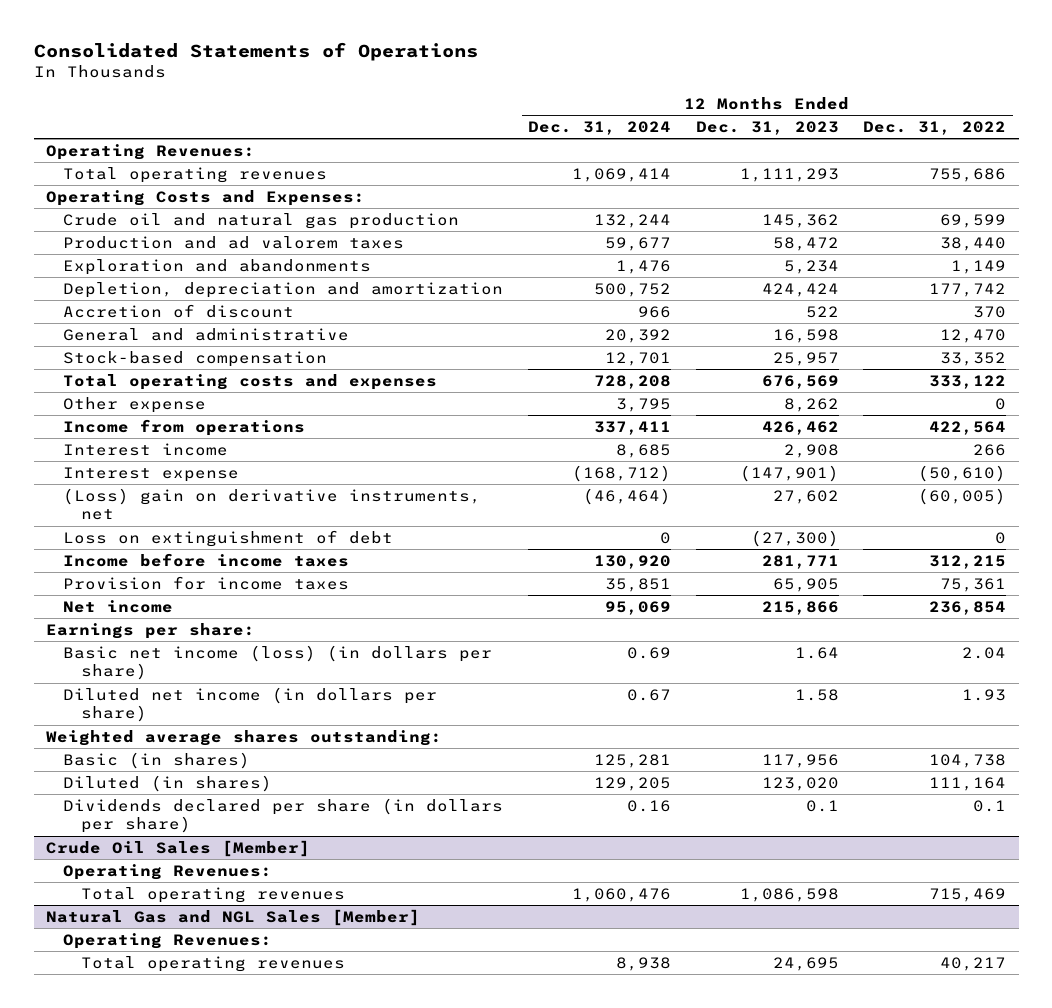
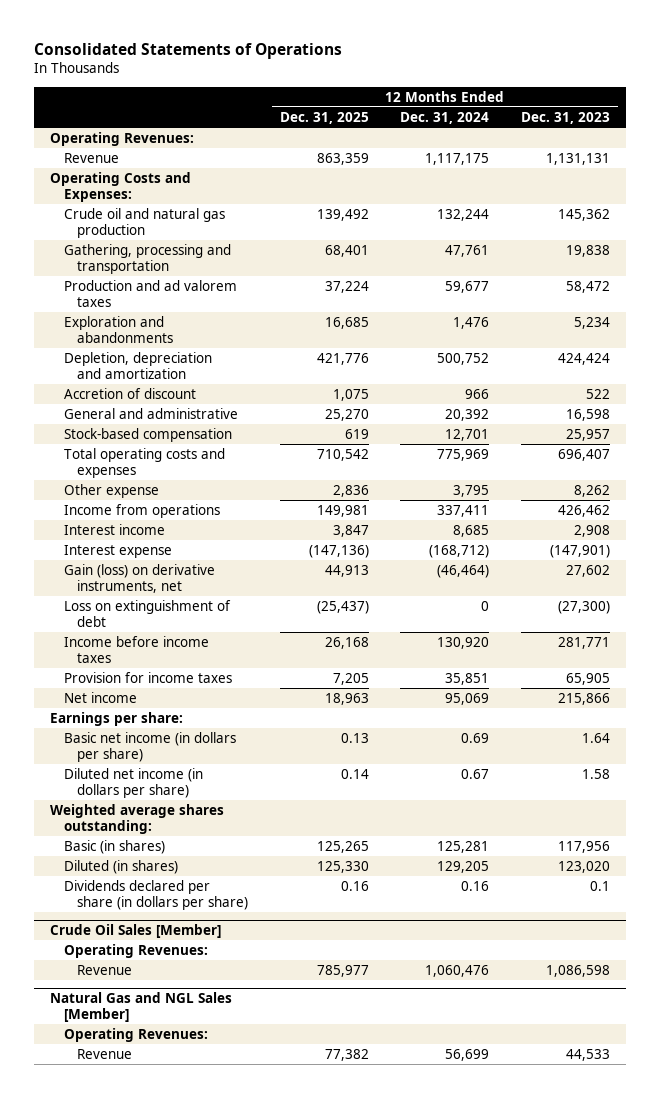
[863,121,1007,136] Dec. 31, 2022 -> none
none -> [279,111,369,124] Dec. 31, 2025
[63,166,328,183] Total operating revenues -> none
none -> [63,152,119,163] Revenue
none -> [63,243,231,275] Gathering, processing and transportation
[594,374,672,389] 728,208 -> [437,448,490,461] 775,969
[761,374,839,389] 676,569 -> [558,448,611,461] 696,407
[63,487,482,521] (Loss) gain on derivative instruments, net -> [63,563,215,594] Gain (loss) on derivative instruments, net
[63,644,493,681] Basic net income (loss) (in dollars per share) -> [63,731,236,763] Basic net income (in dollars per share)
[80,886,345,903] Total operating revenues -> [77,964,133,975] Revenue
[80,955,345,972] Total operating revenues -> none
none -> [77,1048,133,1059] Revenue

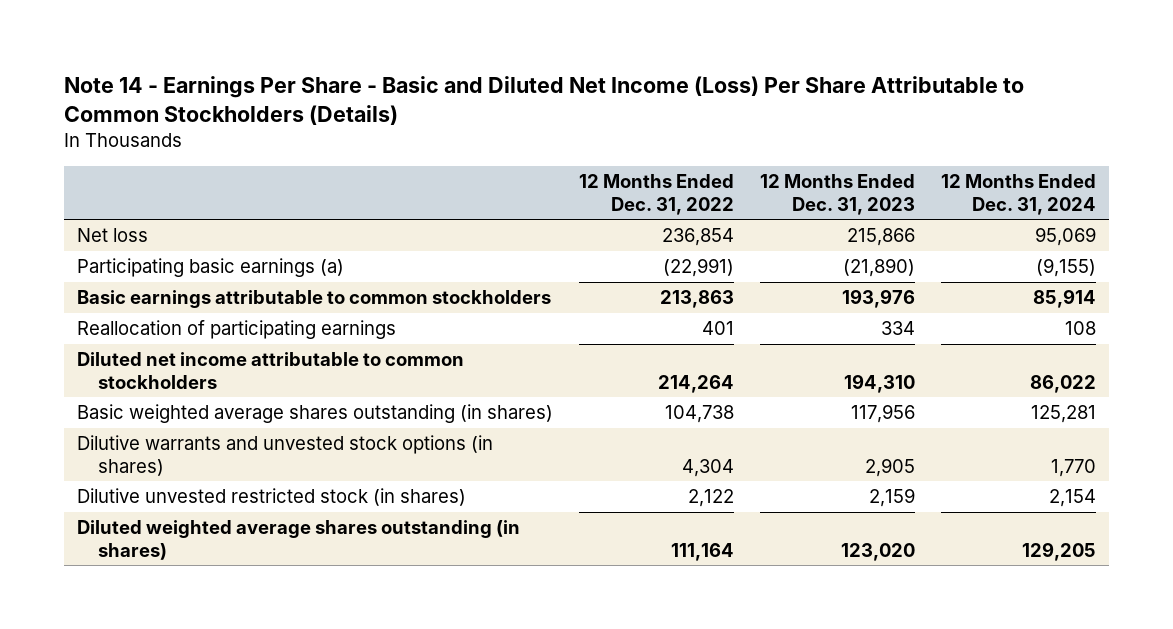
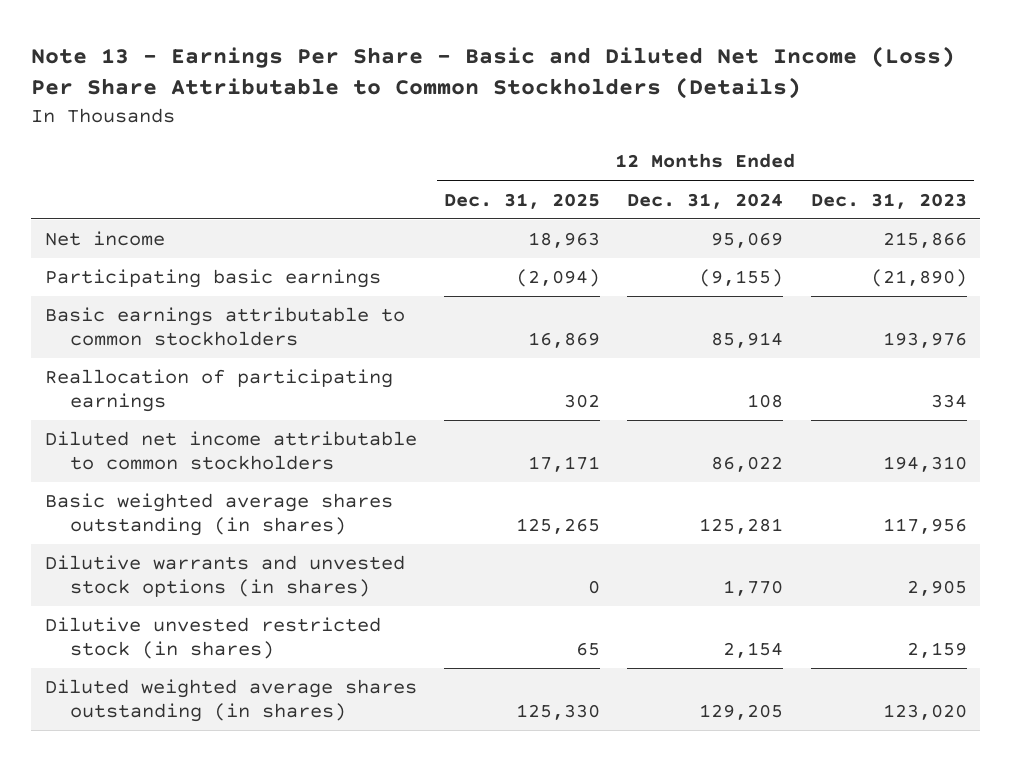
[64,76,1025,126] Note 14 - Earnings Per Share - Basic and Diluted Net Income (Loss) Per Share Attributable to Common Stockholders (Details) -> [30,45,955,100] Note 13 - Earnings Per Share - Basic and Diluted Net Income (Loss) Per Share Attributable to Common Stockholders (Details)
[579,174,735,215] 12 Months Ended Dec. 31, 2022 -> none
none -> [443,192,600,209] Dec. 31, 2025
[77,228,149,243] Net loss -> [44,231,165,247] Net income
[77,258,345,278] Participating basic earnings (a) -> [44,269,381,289] Participating basic earnings

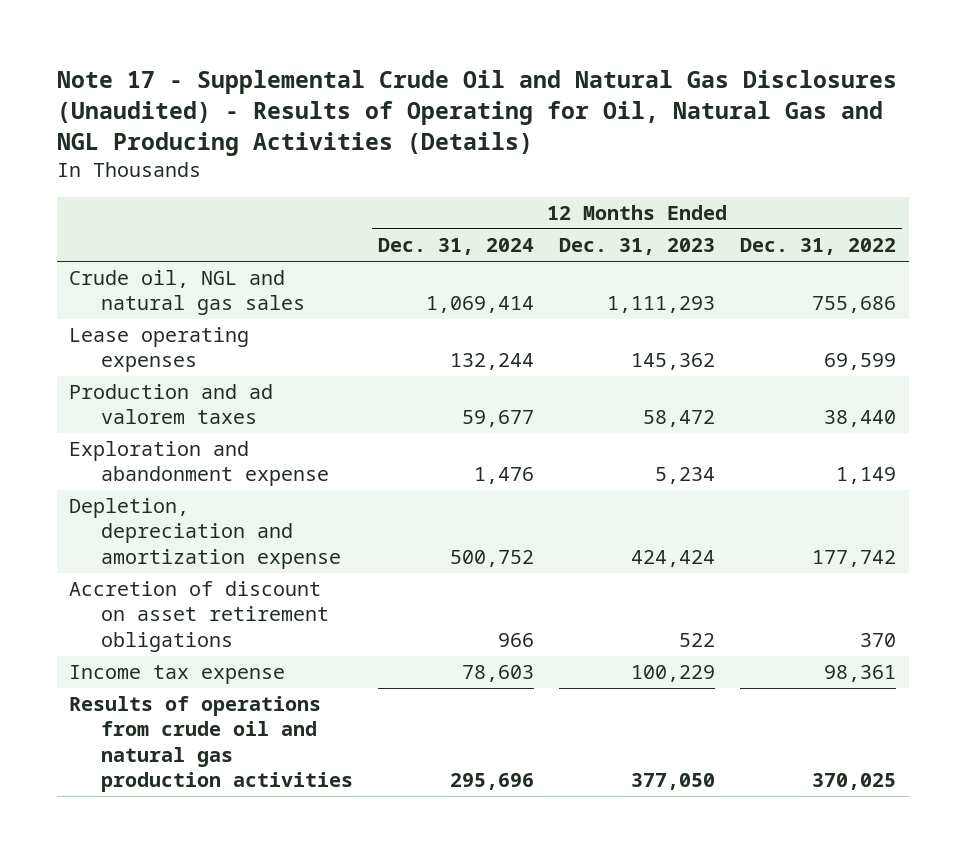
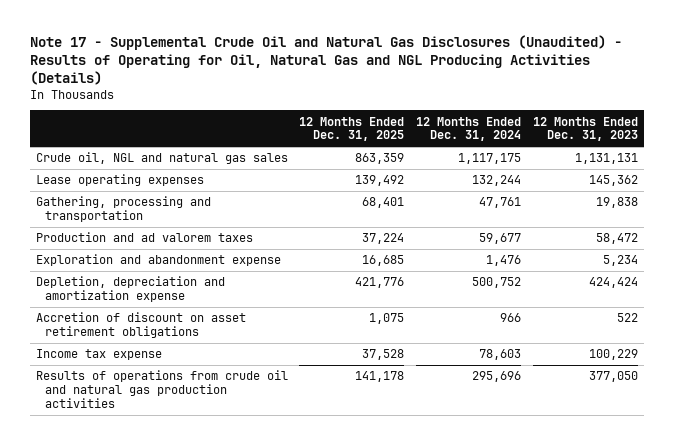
[740,238,897,256] Dec. 31, 2022 -> none
none -> [299,116,405,142] 12 Months Ended Dec. 31, 2025
[426,296,535,314] 1,069,414 -> [458,153,522,165] 1,117,175
[607,296,716,314] 1,111,293 -> [575,153,639,165] 1,131,131
none -> [35,196,211,223] Gathering, processing and transportation

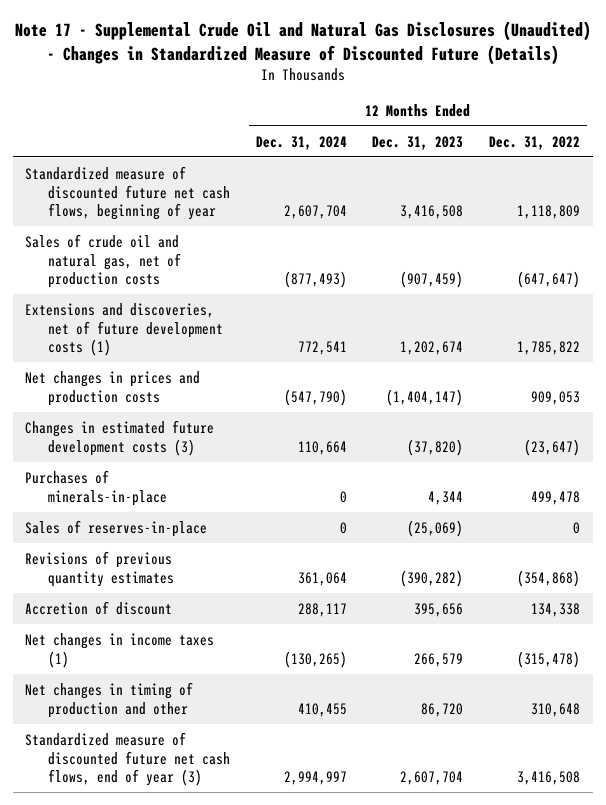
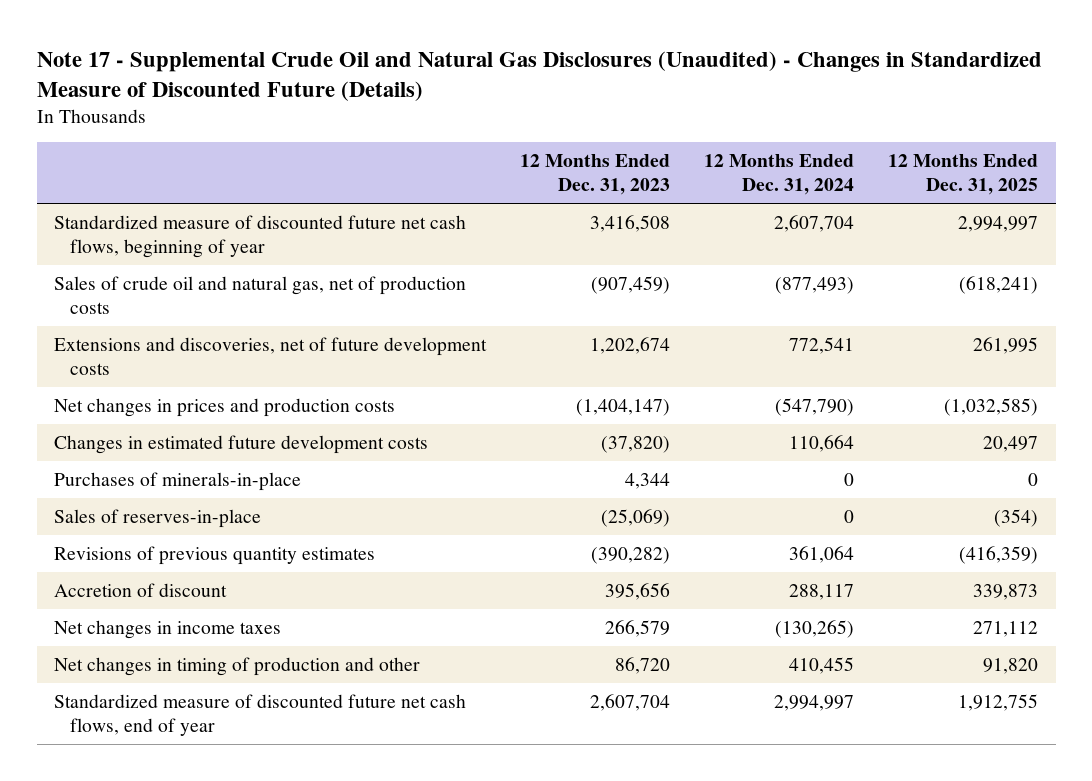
[489,135,581,150] Dec. 31, 2022 -> none
none -> [888,154,1039,196] 12 Months Ended Dec. 31, 2025
[25,302,223,357] Extensions and discoveries, net of future development costs (1) -> [53,336,487,376] Extensions and discoveries, net of future development costs
[25,419,215,456] Changes in estimated future development costs (3) -> [53,434,428,454] Changes in estimated future development costs
[25,632,215,668] Net changes in income taxes (1) -> [53,619,281,639] Net changes in income taxes
[25,731,230,787] Standardized measure of discounted future net cash flows, end of year (3) -> [53,693,466,737] Standardized measure of discounted future net cash flows, end of year

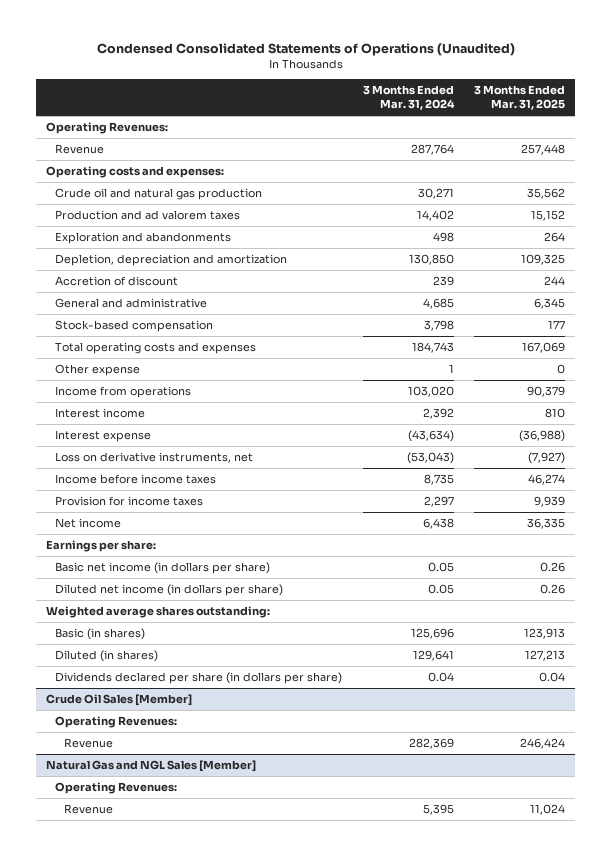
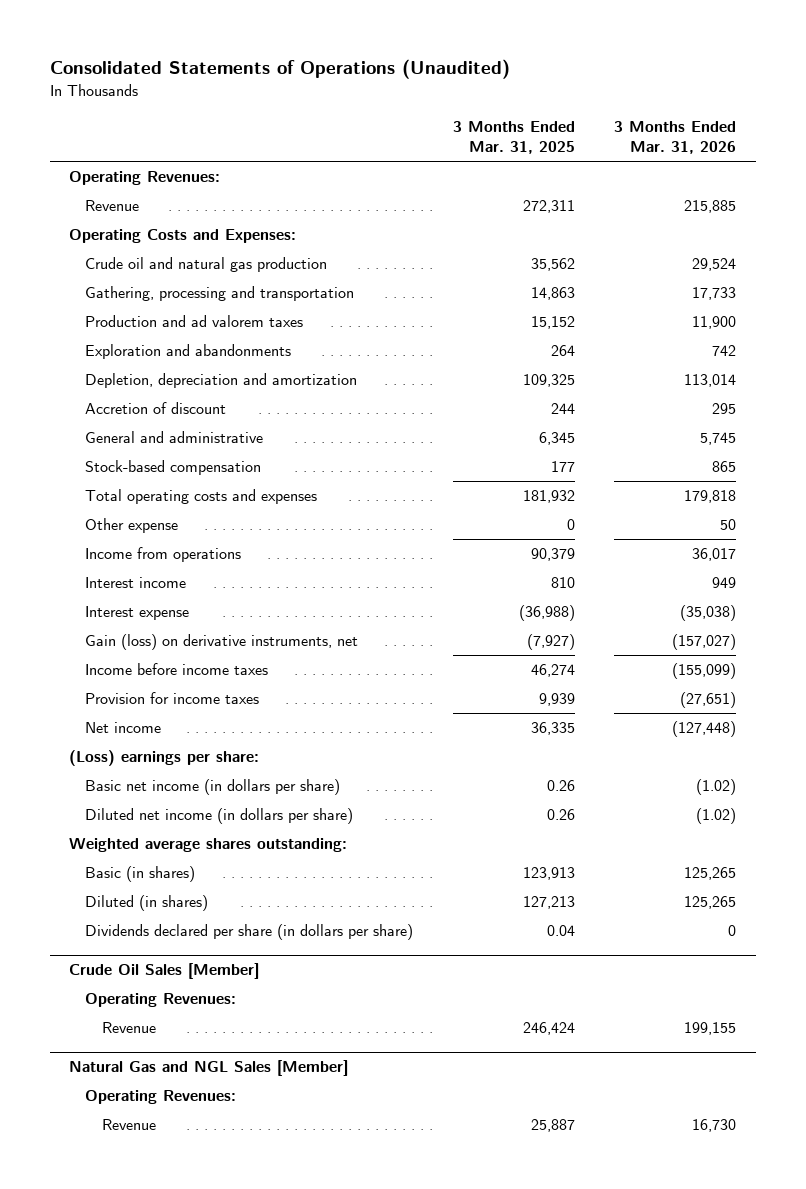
[96,43,515,57] Condensed Consolidated Statements of Operations (Unaudited) -> [49,59,510,80] Consolidated Statements of Operations (Unaudited)
[362,85,455,111] 3 Months Ended Mar. 31, 2024 -> none
none -> [614,120,737,155] 3 Months Ended Mar. 31, 2026
[520,144,565,156] 257,448 -> [522,200,575,214] 272,311
[46,166,225,179] Operating costs and expenses: -> [69,229,297,244] Operating Costs and Expenses:
none -> [85,286,355,302] Gathering, processing and transportation
[521,342,565,354] 167,069 -> [522,490,575,504] 181,932
[55,452,254,464] Loss on derivative instruments, net -> [85,634,359,651] Gain (loss) on derivative instruments, net
[46,540,157,553] Earnings per share: -> [69,750,260,767] (Loss) earnings per share:
[529,804,565,816] 11,024 -> [530,1119,575,1133] 25,887

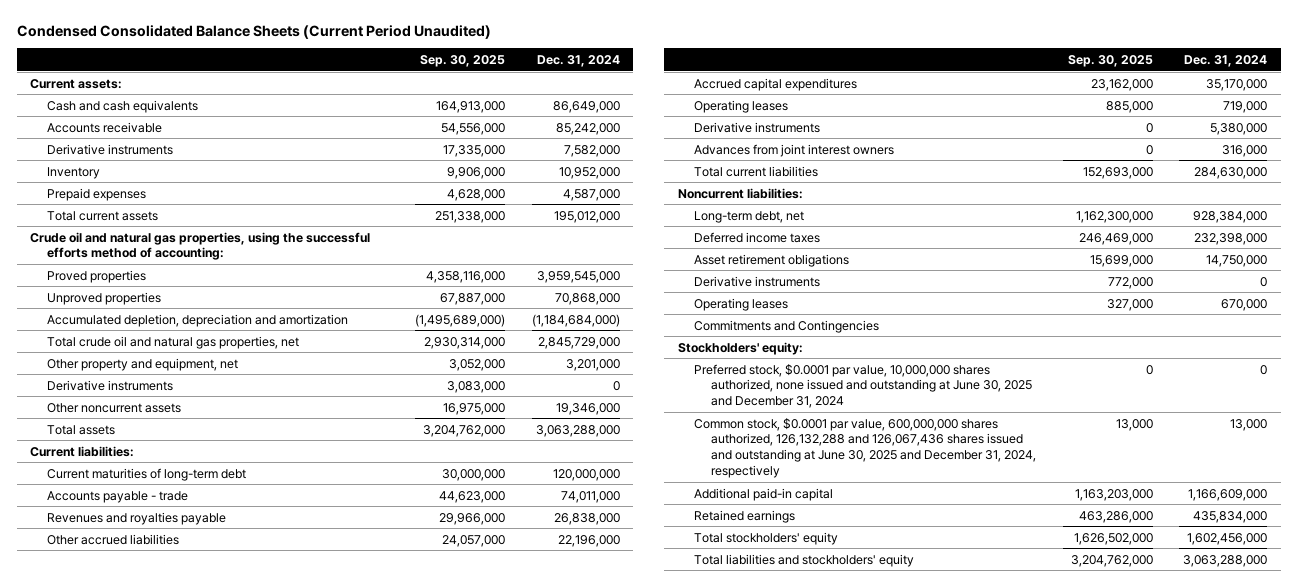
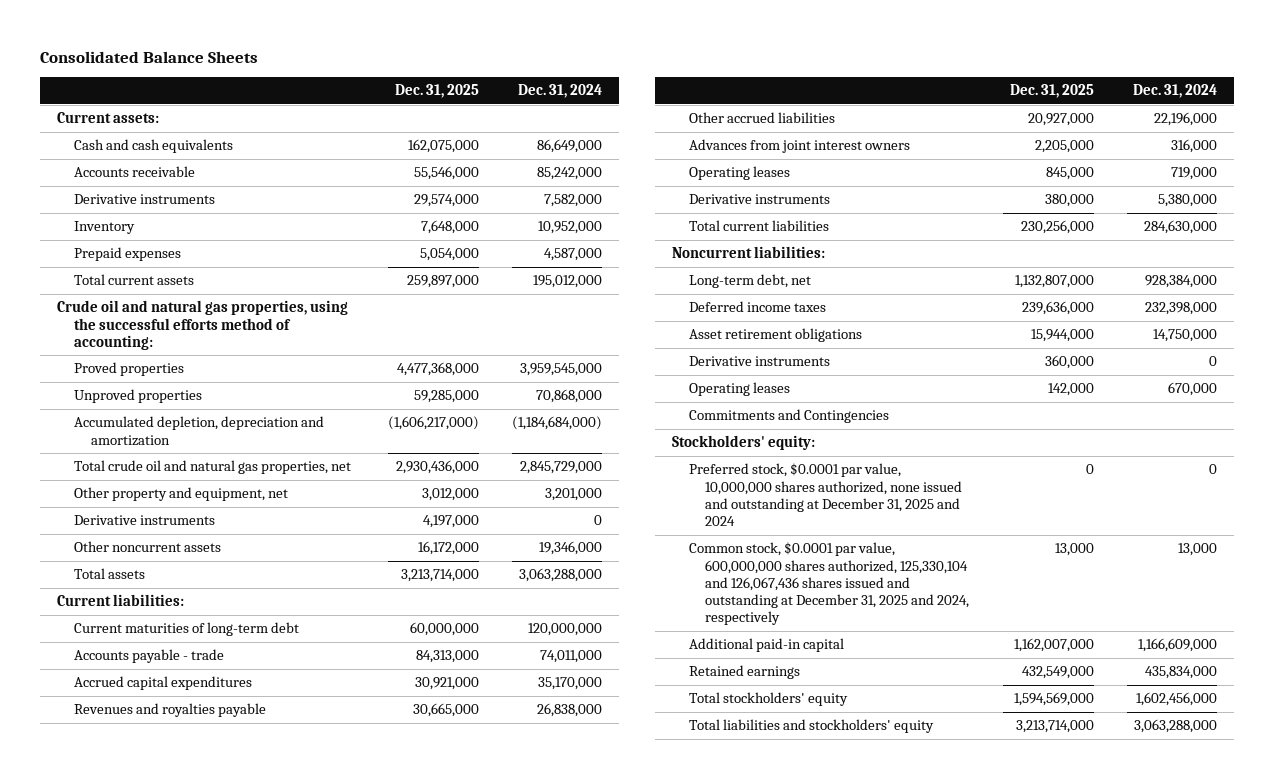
[16,24,491,39] Condensed Consolidated Balance Sheets (Current Period Unaudited) -> [40,50,259,63] Consolidated Balance Sheets
[420,54,506,67] Sep. 30, 2025 -> none
none -> [394,84,479,99] Dec. 31, 2025
[694,77,858,91] Accrued capital expenditures -> [73,676,252,691] Accrued capital expenditures
[694,143,895,157] Advances from joint interest owners -> [688,139,910,154] Advances from joint interest owners
[694,363,1033,409] Preferred stock, $0.0001 par value, 10,000,000 shares authorized, none issued and outstanding at June 30, 2025 and December 31, 2024 -> [688,463,963,527] Preferred stock, $0.0001 par value, 10,000,000 shares authorized, none issued and outstanding at December 31, 2025 and 2024
[694,417,1037,478] Common stock, $0.0001 par value, 600,000,000 shares authorized, 126,132,288 and 126,067,436 shares issued and outstanding at June 30, 2025 and December 31, 2024, respectively -> [688,542,970,626] Common stock, $0.0001 par value, 600,000,000 shares authorized, 125,330,104 and 126,067,436 shares issued and outstanding at December 31, 2025 and 2024, respectively

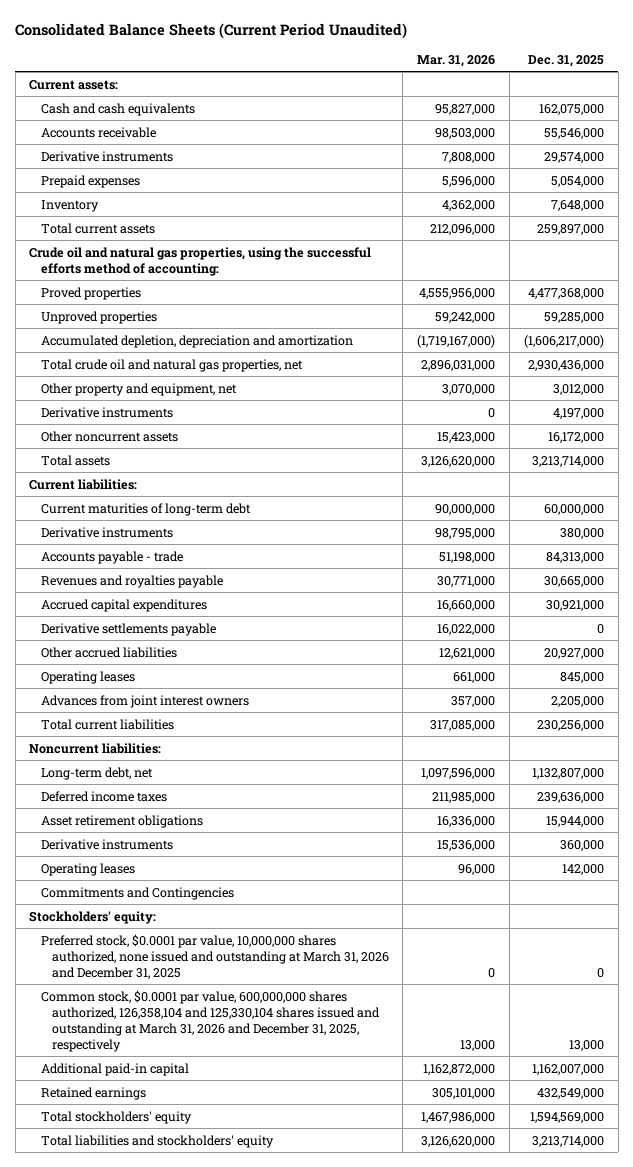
[40,50,259,63] Consolidated Balance Sheets -> [15,22,408,39] Consolidated Balance Sheets (Current Period Unaudited)
[518,84,603,99] Dec. 31, 2024 -> none
none -> [417,54,496,67] Mar. 31, 2026
[73,221,135,235] Inventory -> [40,199,99,212] Inventory
[688,194,830,205] Derivative instruments -> [40,526,173,538] Derivative instruments
[73,676,252,691] Accrued capital expenditures -> [40,598,207,612] Accrued capital expenditures
none -> [40,622,216,636] Derivative settlements payable
[688,139,910,154] Advances from joint interest owners -> [40,694,249,708] Advances from joint interest owners
[688,463,963,527] Preferred stock, $0.0001 par value, 10,000,000 shares authorized, none issued and outstanding at December 31, 2025 and 2024 -> [40,933,389,979] Preferred stock, $0.0001 par value, 10,000,000 shares authorized, none issued and outstanding at March 31, 2026 and December 31, 2025
[688,542,970,626] Common stock, $0.0001 par value, 600,000,000 shares authorized, 125,330,104 and 126,067,436 shares issued and outstanding at December 31, 2025 and 2024, respectively -> [40,989,380,1052] Common stock, $0.0001 par value, 600,000,000 shares authorized, 126,358,104 and 125,330,104 shares issued and outstanding at March 31, 2026 and December 31, 2025, respectively

